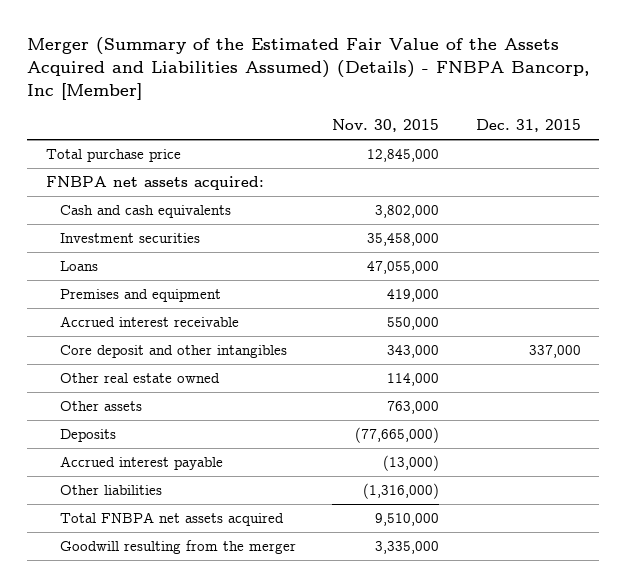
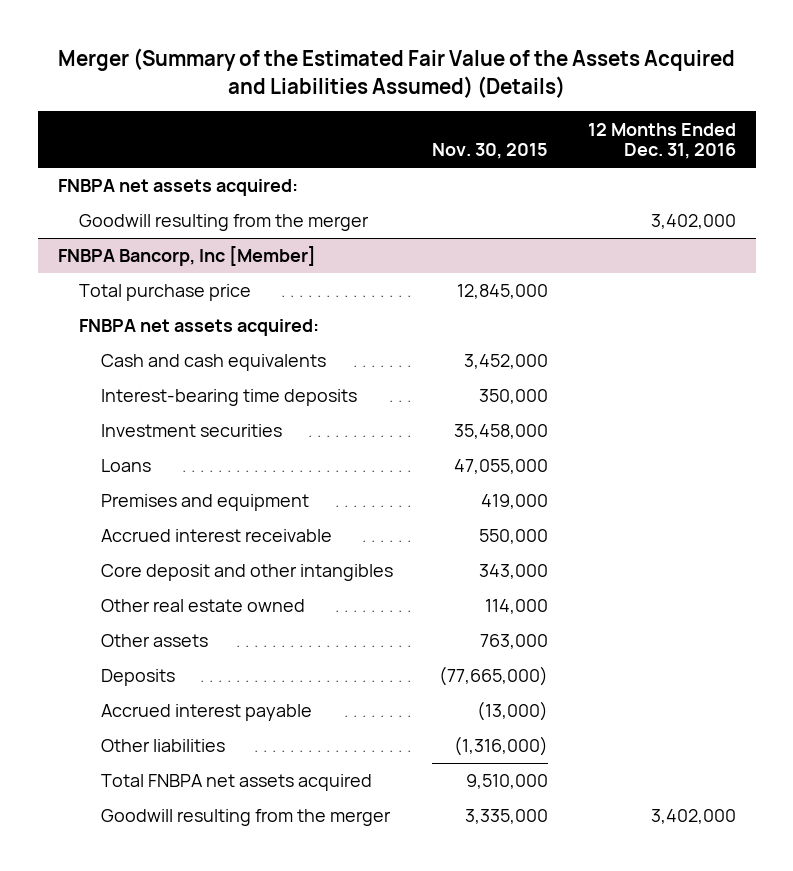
[27,37,590,101] Merger (Summary of the Estimated Fair Value of the Assets Acquired and Liabilities Assumed) (Details) - FNBPA Bancorp, Inc [Member] -> [57,47,735,98] Merger (Summary of the Estimated Fair Value of the Assets Acquired and Liabilities Assumed) (Details)
[476,119,582,133] Dec. 31, 2015 -> none
none -> [587,122,736,160] 12 Months Ended Dec. 31, 2016
none -> [57,179,298,197] FNBPA net assets acquired:
none -> [79,214,370,232] Goodwill resulting from the merger
none -> [57,246,316,267] FNBPA Bancorp, Inc [Member]
[375,205,440,219] 3,802,000 -> [464,354,549,370] 3,452,000
none -> [100,389,357,407] Interest-bearing time deposits

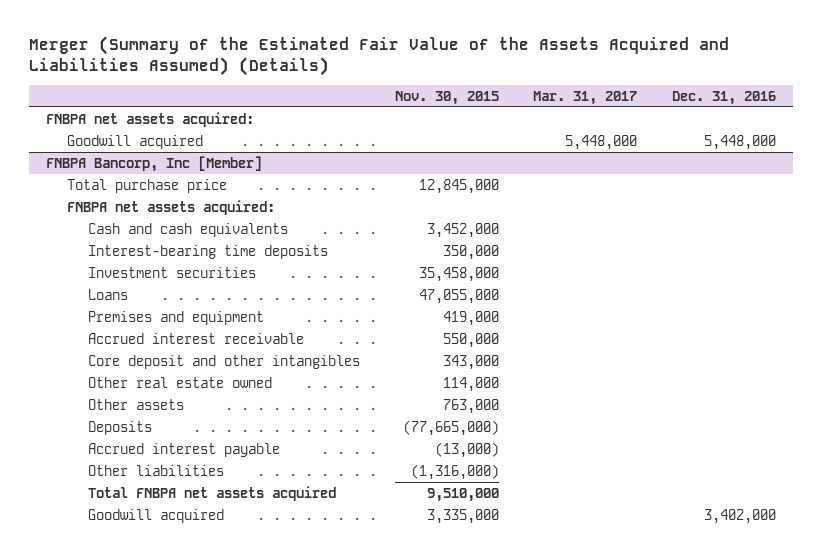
[587,122,736,160] 12 Months Ended Dec. 31, 2016 -> none
none -> [533,90,638,105] Mar. 31, 2017
none -> [672,90,777,105] Dec. 31, 2016
[79,214,370,232] Goodwill resulting from the merger -> none
none -> [67,134,204,149] Goodwill acquired
[100,809,391,827] Goodwill resulting from the merger -> [88,508,225,523] Goodwill acquired

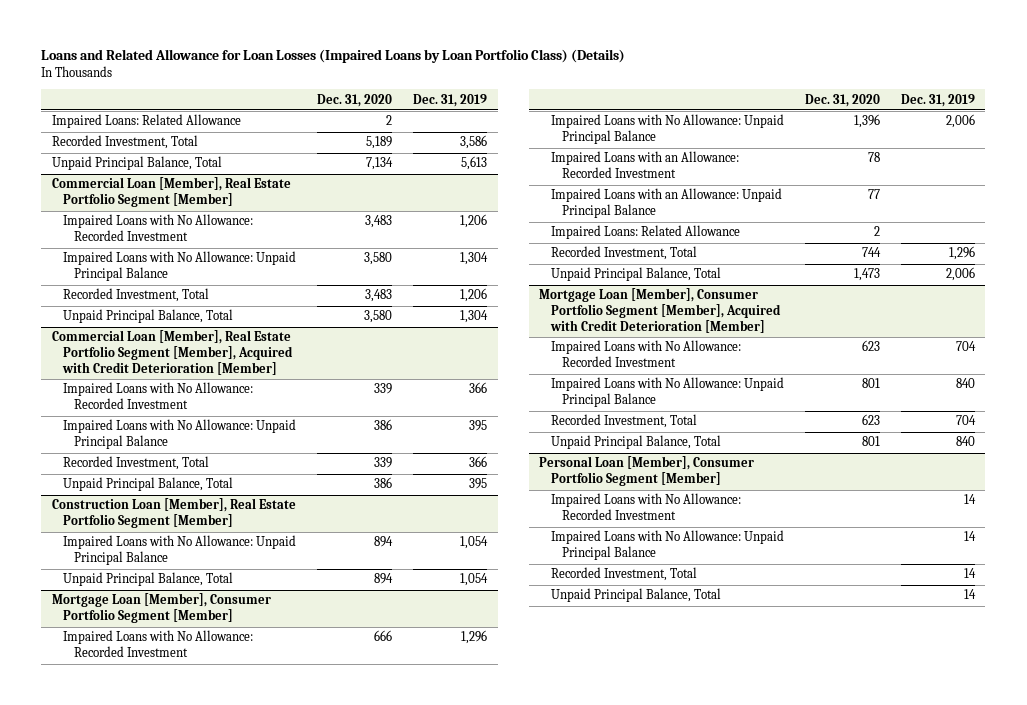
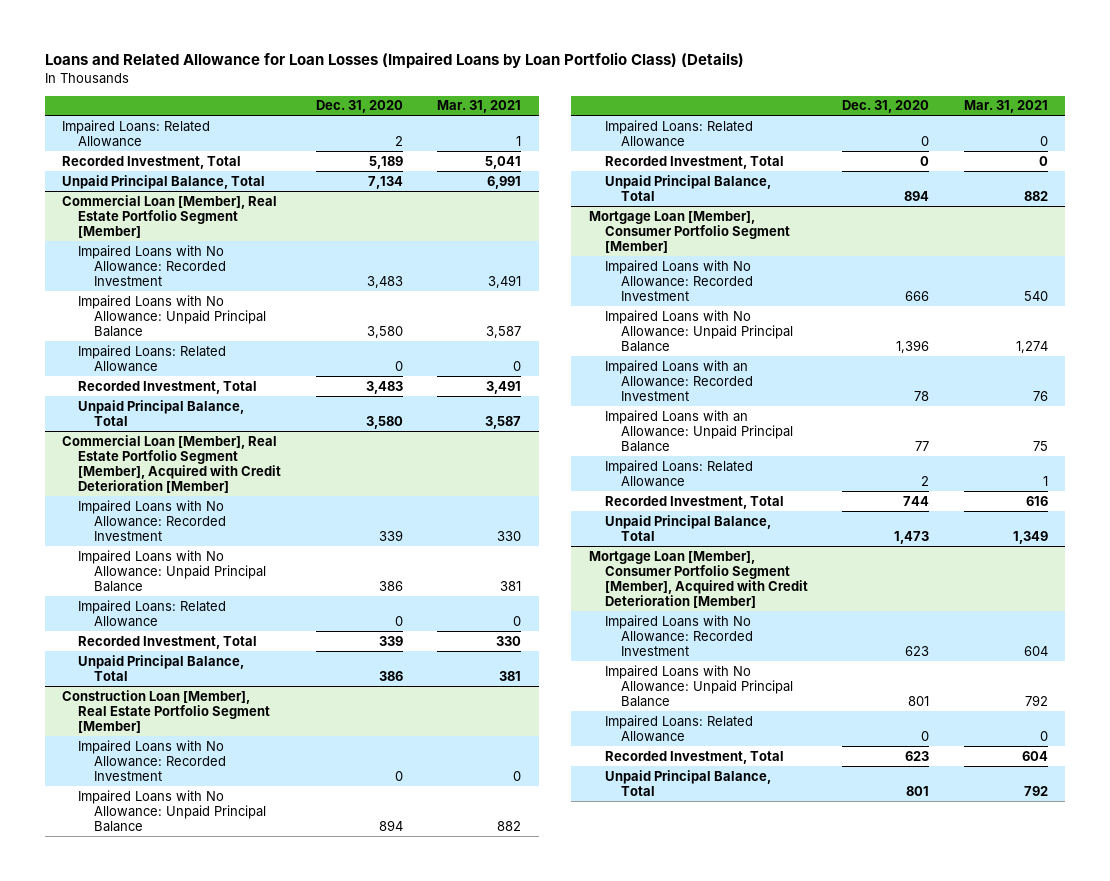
[413,93,488,107] Dec. 31, 2019 -> none
none -> [437,100,522,114] Mar. 31, 2021
none -> [78,344,227,372] Impaired Loans: Related Allowance
none -> [78,599,227,627] Impaired Loans: Related Allowance
none -> [78,739,227,782] Impaired Loans with No Allowance: Recorded Investment
none -> [604,119,753,147] Impaired Loans: Related Allowance
none -> [604,155,784,169] Recorded Investment, Total
none -> [604,714,753,742] Impaired Loans: Related Allowance
[539,456,755,487] Personal Loan [Member], Consumer Portfolio Segment [Member] -> none
[550,493,741,521] Impaired Loans with No Allowance: Recorded Investment -> none
[550,530,784,561] Impaired Loans with No Allowance: Unpaid Principal Balance -> none
[550,567,697,582] Recorded Investment, Total -> none
[550,588,721,603] Unpaid Principal Balance, Total -> none

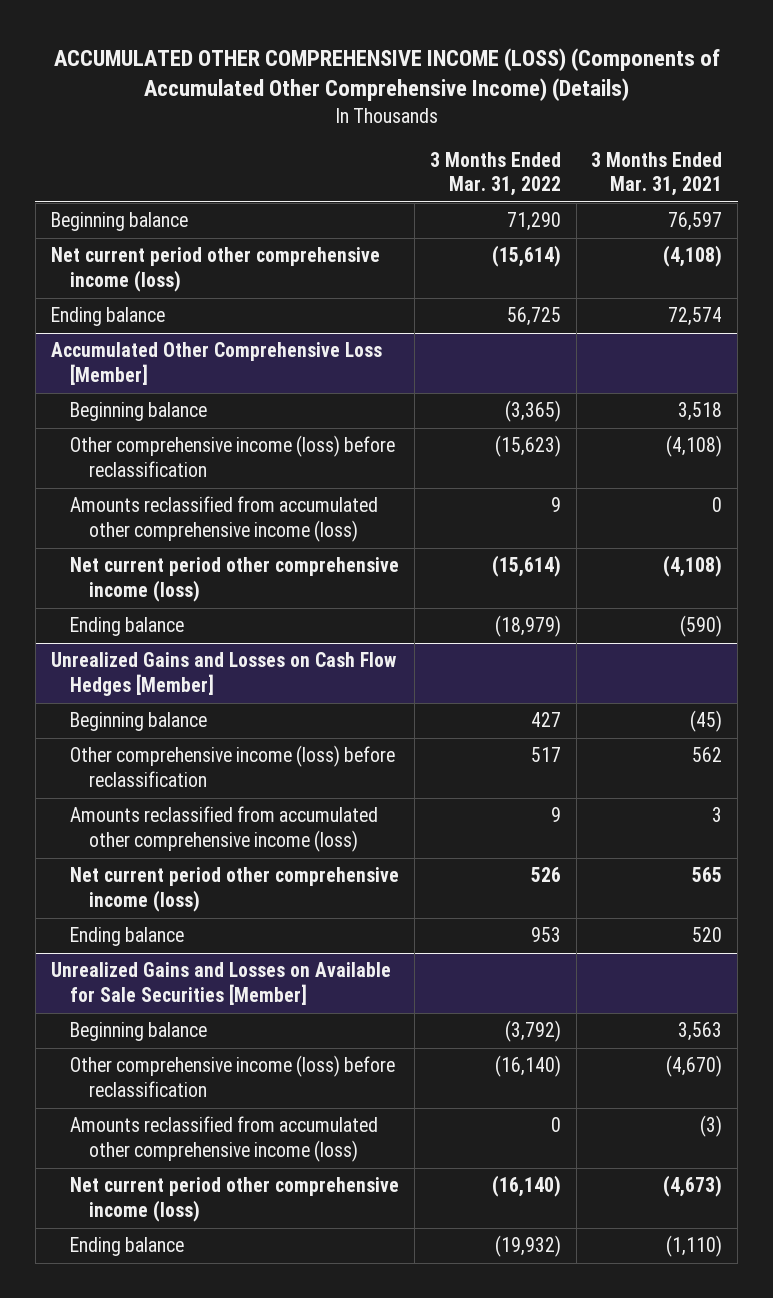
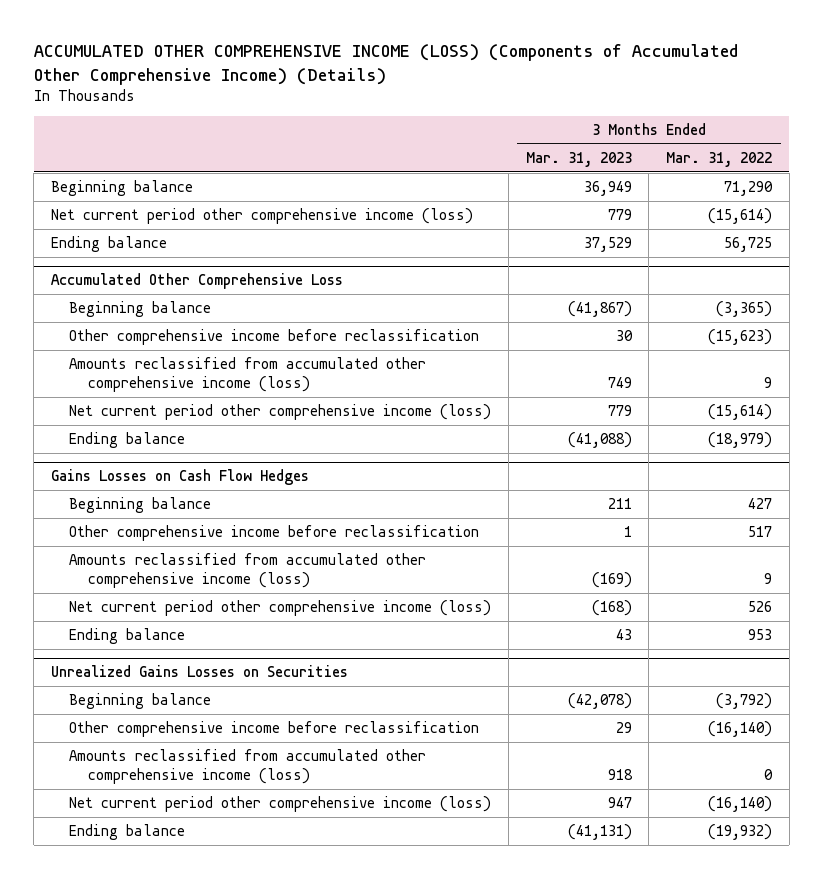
[591,151,723,197] 3 Months Ended Mar. 31, 2021 -> none
none -> [525,151,632,167] Mar. 31, 2023
[50,342,382,386] Accumulated Other Comprehensive Loss [Member] -> [51,273,344,290] Accumulated Other Comprehensive Loss
[69,435,395,478] Other comprehensive income (loss) before reclassification -> [69,329,480,346] Other comprehensive income before reclassification
[50,652,396,697] Unrealized Gains and Losses on Cash Flow Hedges [Member] -> [51,469,310,486] Gains Losses on Cash Flow Hedges
[69,745,395,788] Other comprehensive income (loss) before reclassification -> [69,525,480,542] Other comprehensive income before reclassification
[50,962,391,1006] Unrealized Gains and Losses on Available for Sale Securities [Member] -> [51,665,349,678] Unrealized Gains Losses on Securities
[69,1055,395,1098] Other comprehensive income (loss) before reclassification -> [69,721,480,738] Other comprehensive income before reclassification

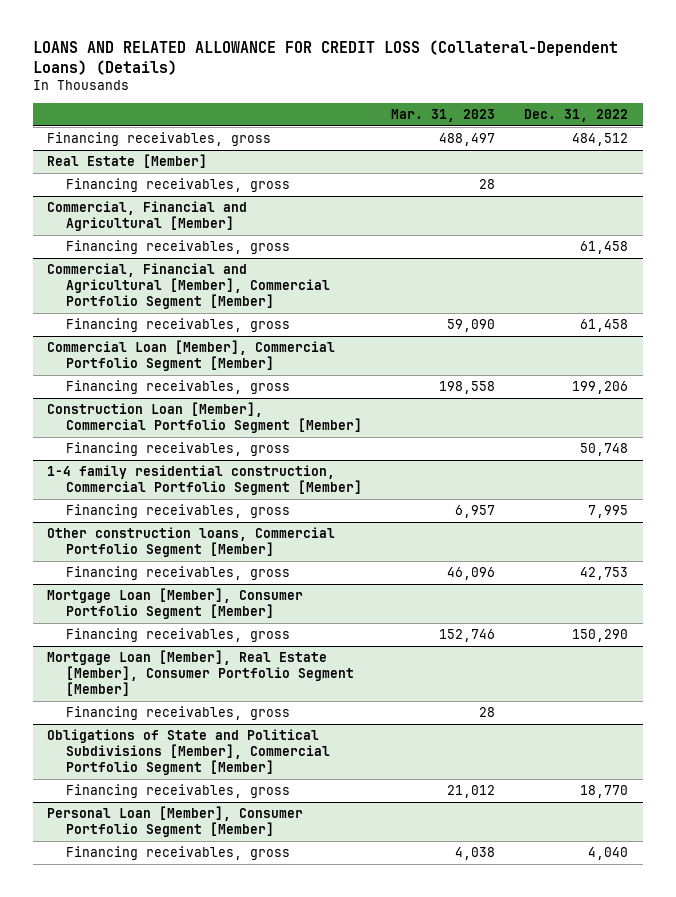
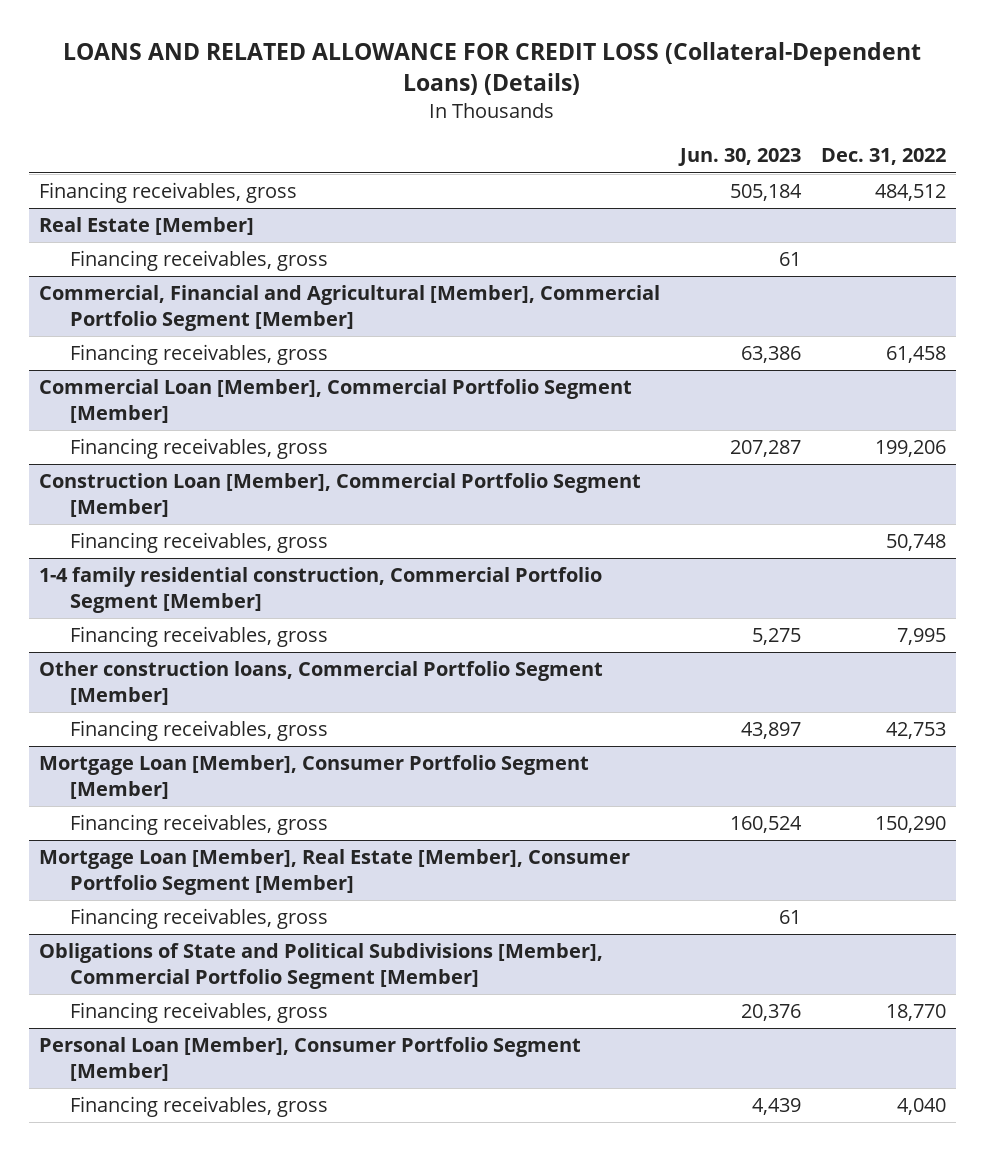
[391,109,496,123] Mar. 31, 2023 -> none
none -> [677,148,801,167] Jun. 30, 2023
[47,201,248,232] Commercial, Financial and Agricultural [Member] -> none
[66,240,291,255] Financing receivables, gross -> none

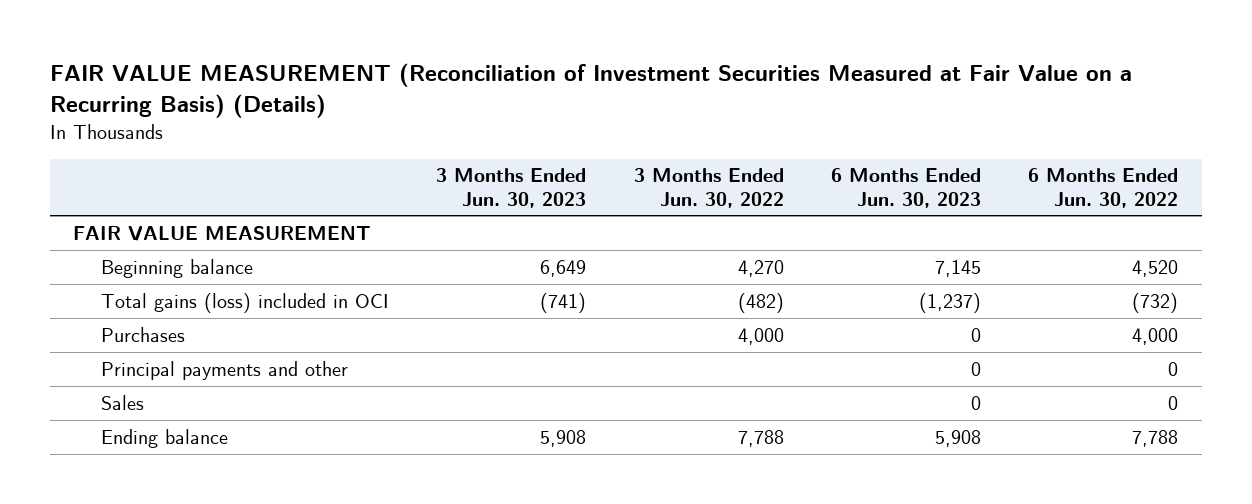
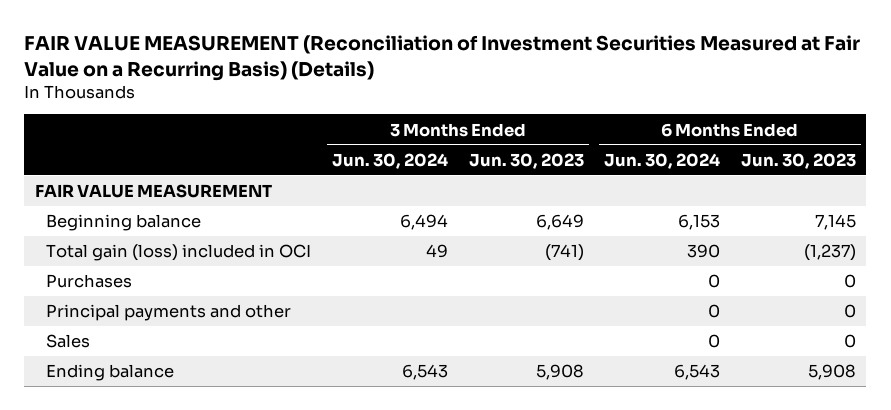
[633,168,784,208] 3 Months Ended Jun. 30, 2022 -> none
[1028,168,1179,208] 6 Months Ended Jun. 30, 2022 -> none
none -> [331,152,448,169] Jun. 30, 2024
none -> [604,152,721,169] Jun. 30, 2024
[100,292,389,313] Total gains (loss) included in OCI -> [46,244,312,262] Total gain (loss) included in OCI

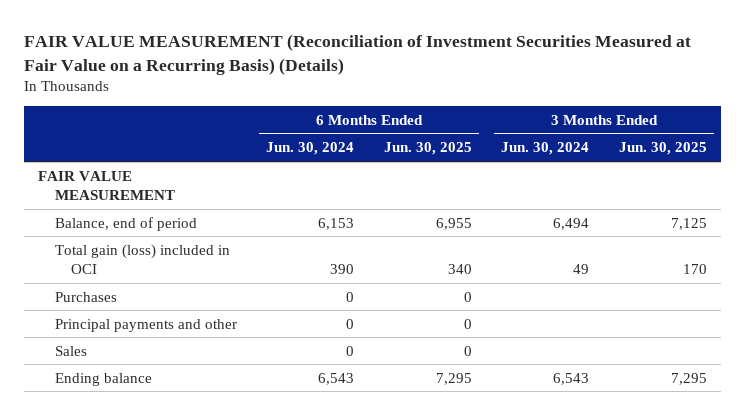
[468,152,584,169] Jun. 30, 2023 -> none
[741,152,857,169] Jun. 30, 2023 -> none
none -> [383,142,472,156] Jun. 30, 2025
none -> [618,142,707,156] Jun. 30, 2025
[46,214,202,232] Beginning balance -> [54,216,197,231] Balance, end of period

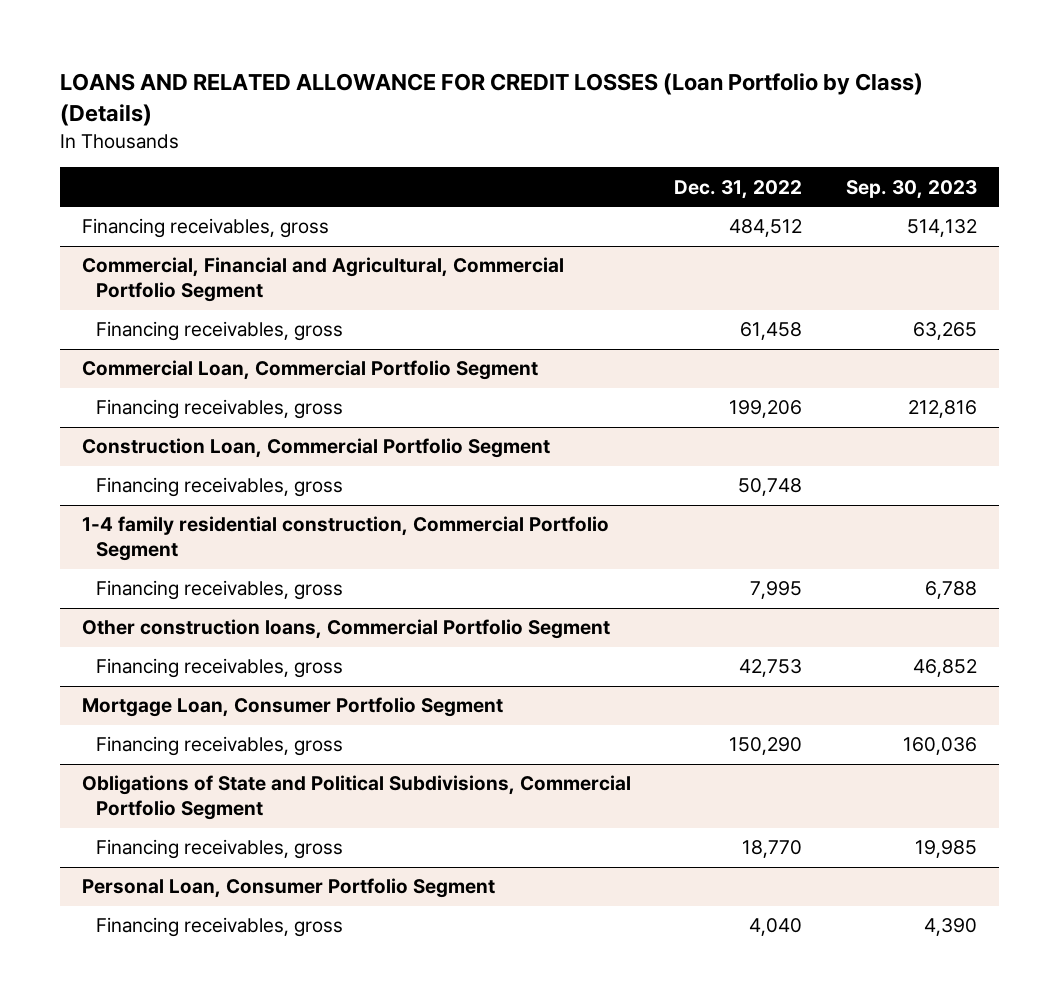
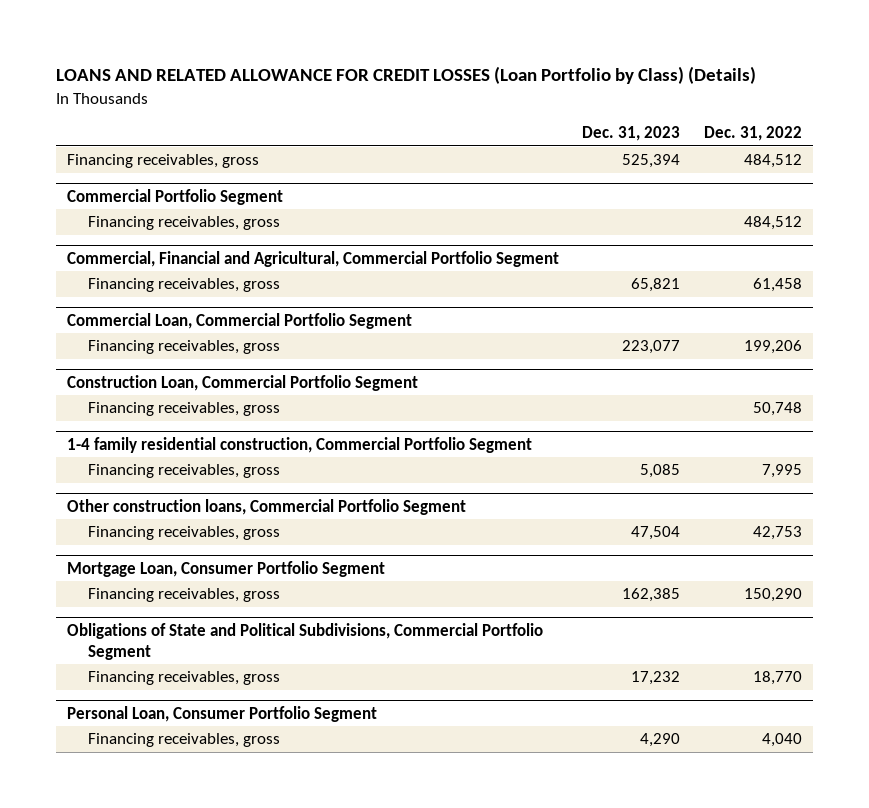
[845,179,977,199] Sep. 30, 2023 -> none
none -> [582,126,681,142] Dec. 31, 2023
none -> [67,188,284,205] Commercial Portfolio Segment
none -> [87,216,280,231] Financing receivables, gross

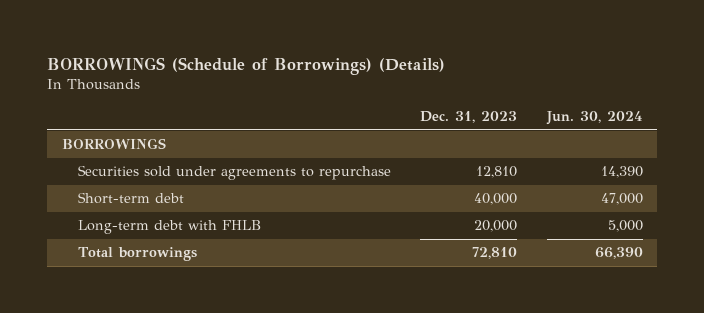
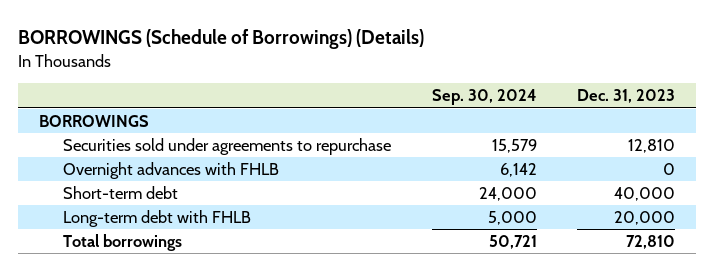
[545,111,643,126] Jun. 30, 2024 -> none
none -> [431,89,537,106] Sep. 30, 2024
none -> [63,161,280,179] Overnight advances with FHLB

